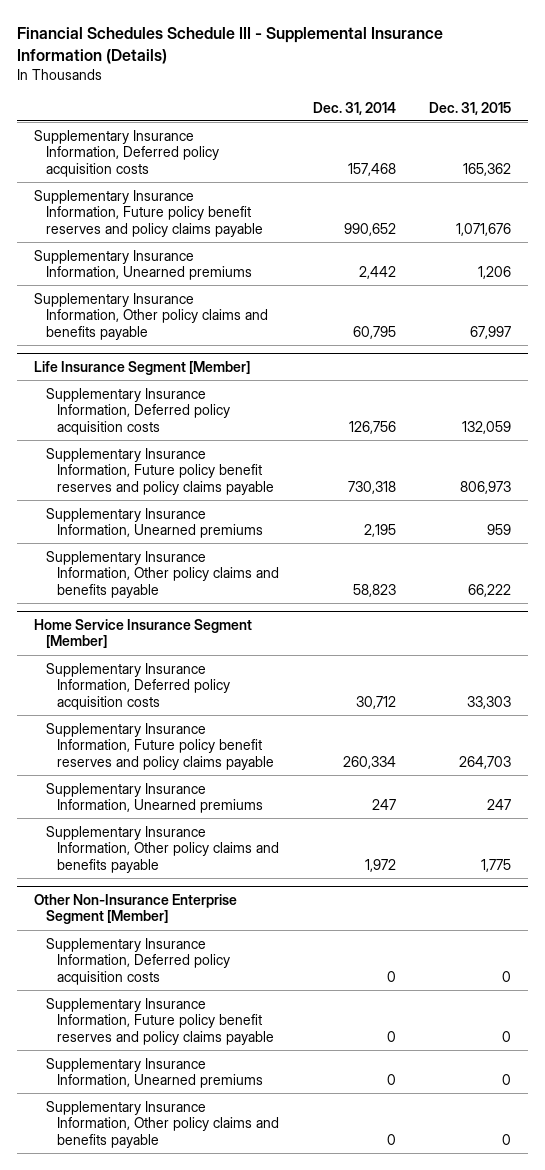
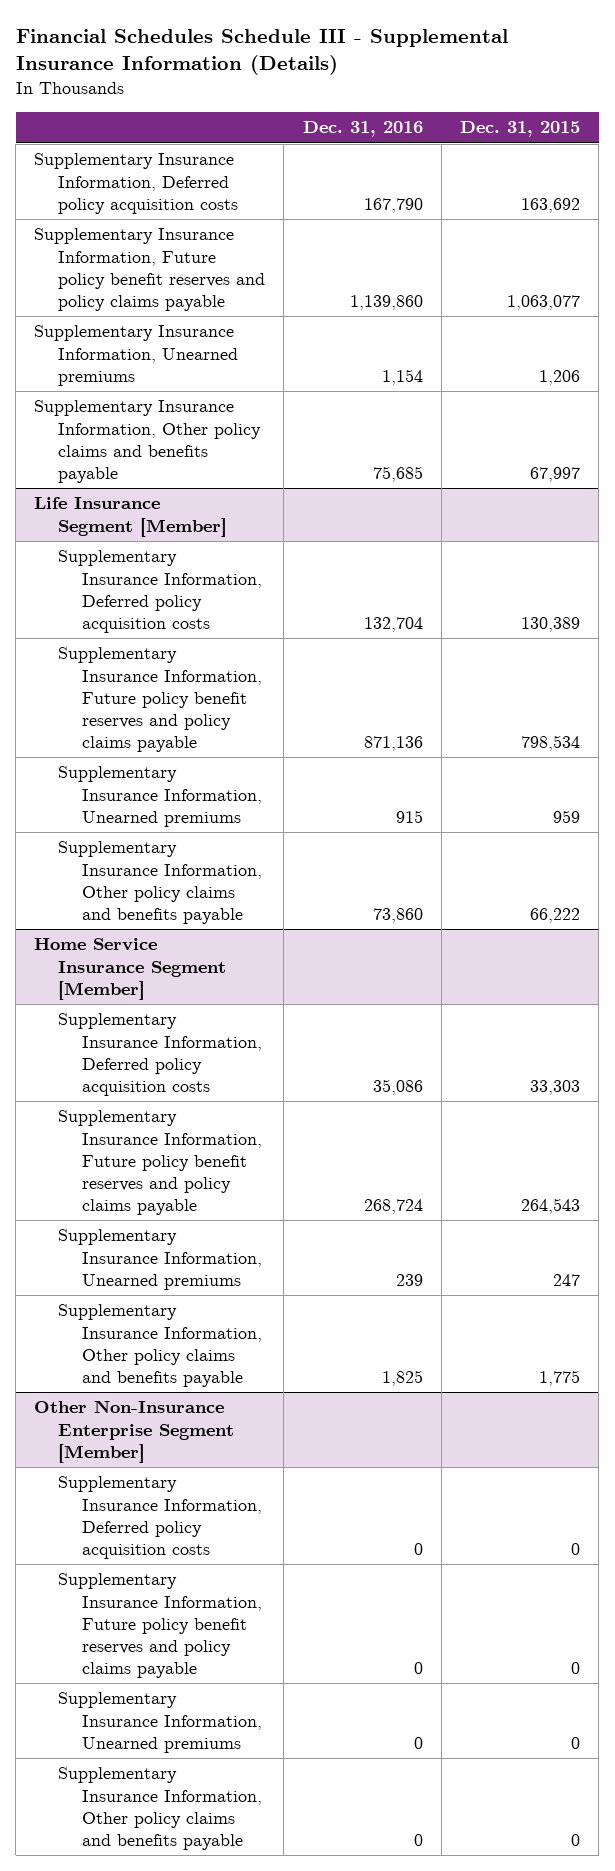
[312,101,396,115] Dec. 31, 2014 -> none
none -> [302,121,423,138] Dec. 31, 2016
[462,162,511,176] 165,362 -> [521,197,581,213] 163,692
[455,222,511,236] 1,071,676 -> [507,294,581,310] 1,063,077
[461,420,511,434] 132,059 -> [521,616,581,632] 130,389
[459,480,511,494] 806,973 -> [521,735,581,752] 798,534
[458,755,511,769] 264,703 -> [521,1198,581,1215] 264,543

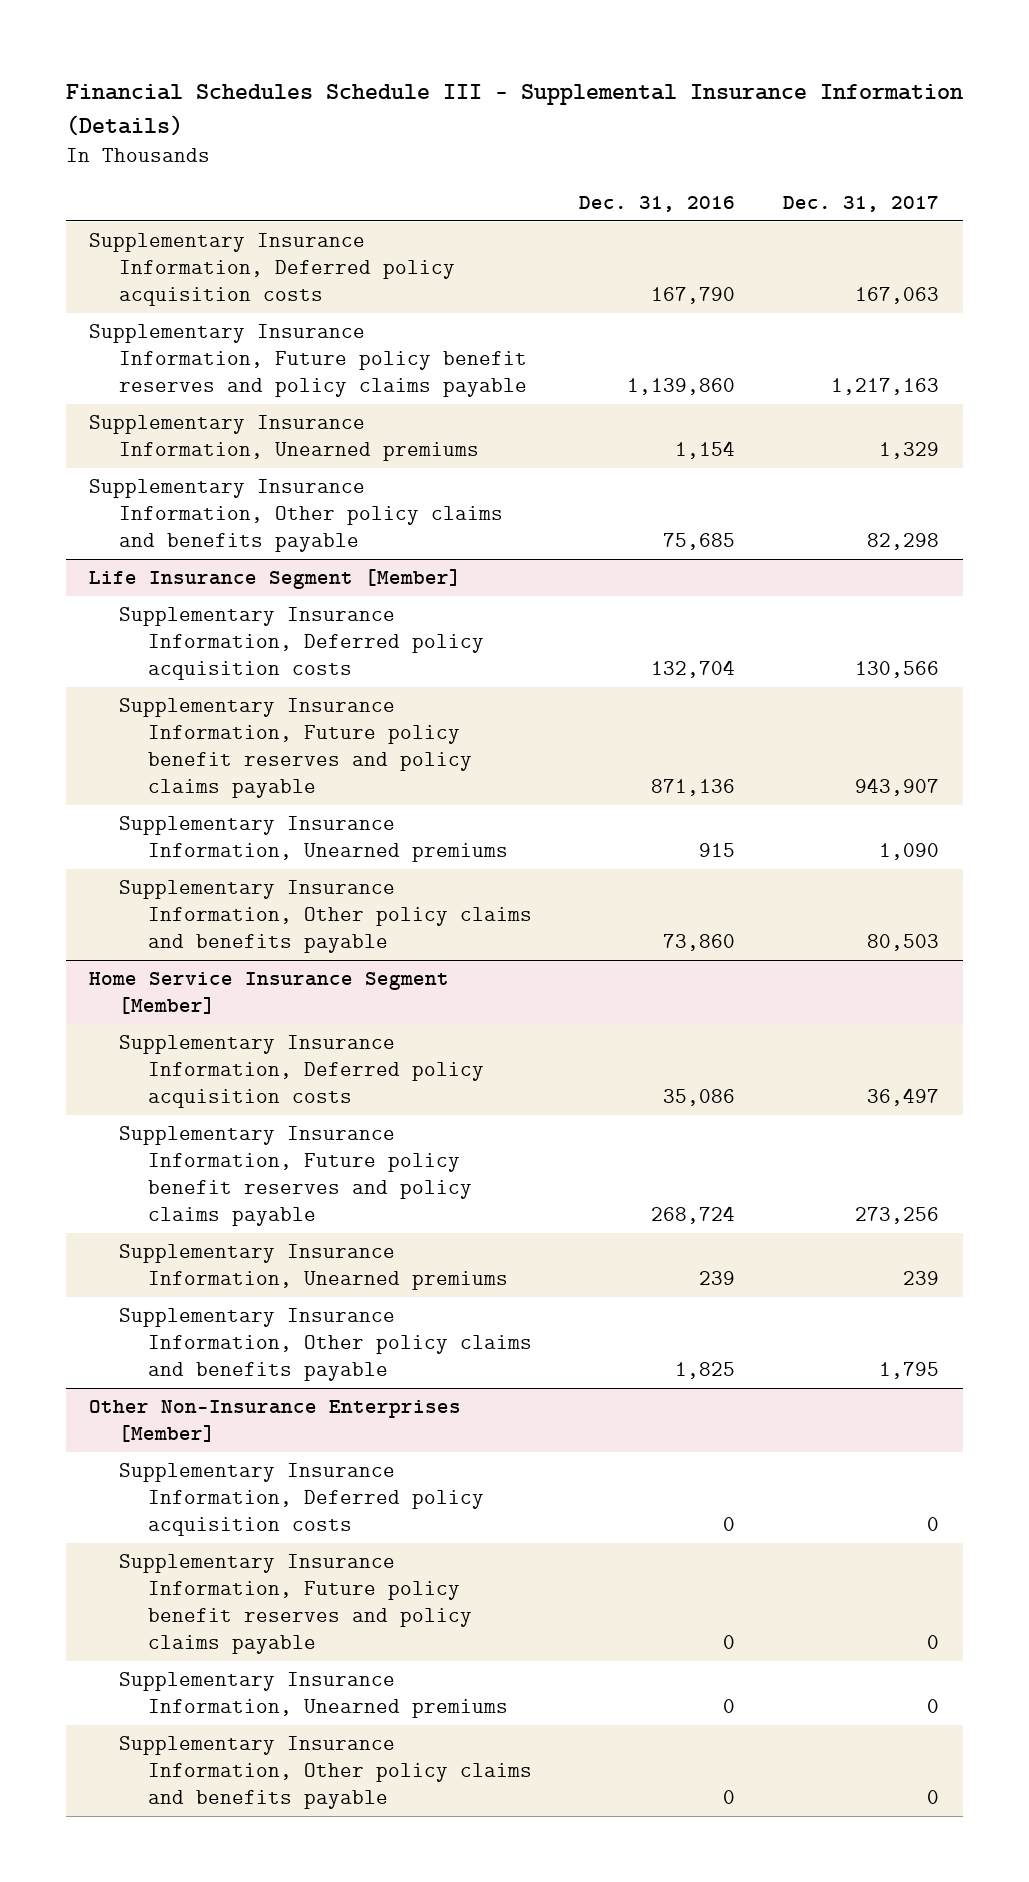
[460,121,581,138] Dec. 31, 2015 -> none
none -> [783,195,940,212] Dec. 31, 2017
[34,1400,235,1463] Other Non-Insurance Enterprise Segment [Member] -> [89,1399,462,1442] Other Non-Insurance Enterprises [Member]

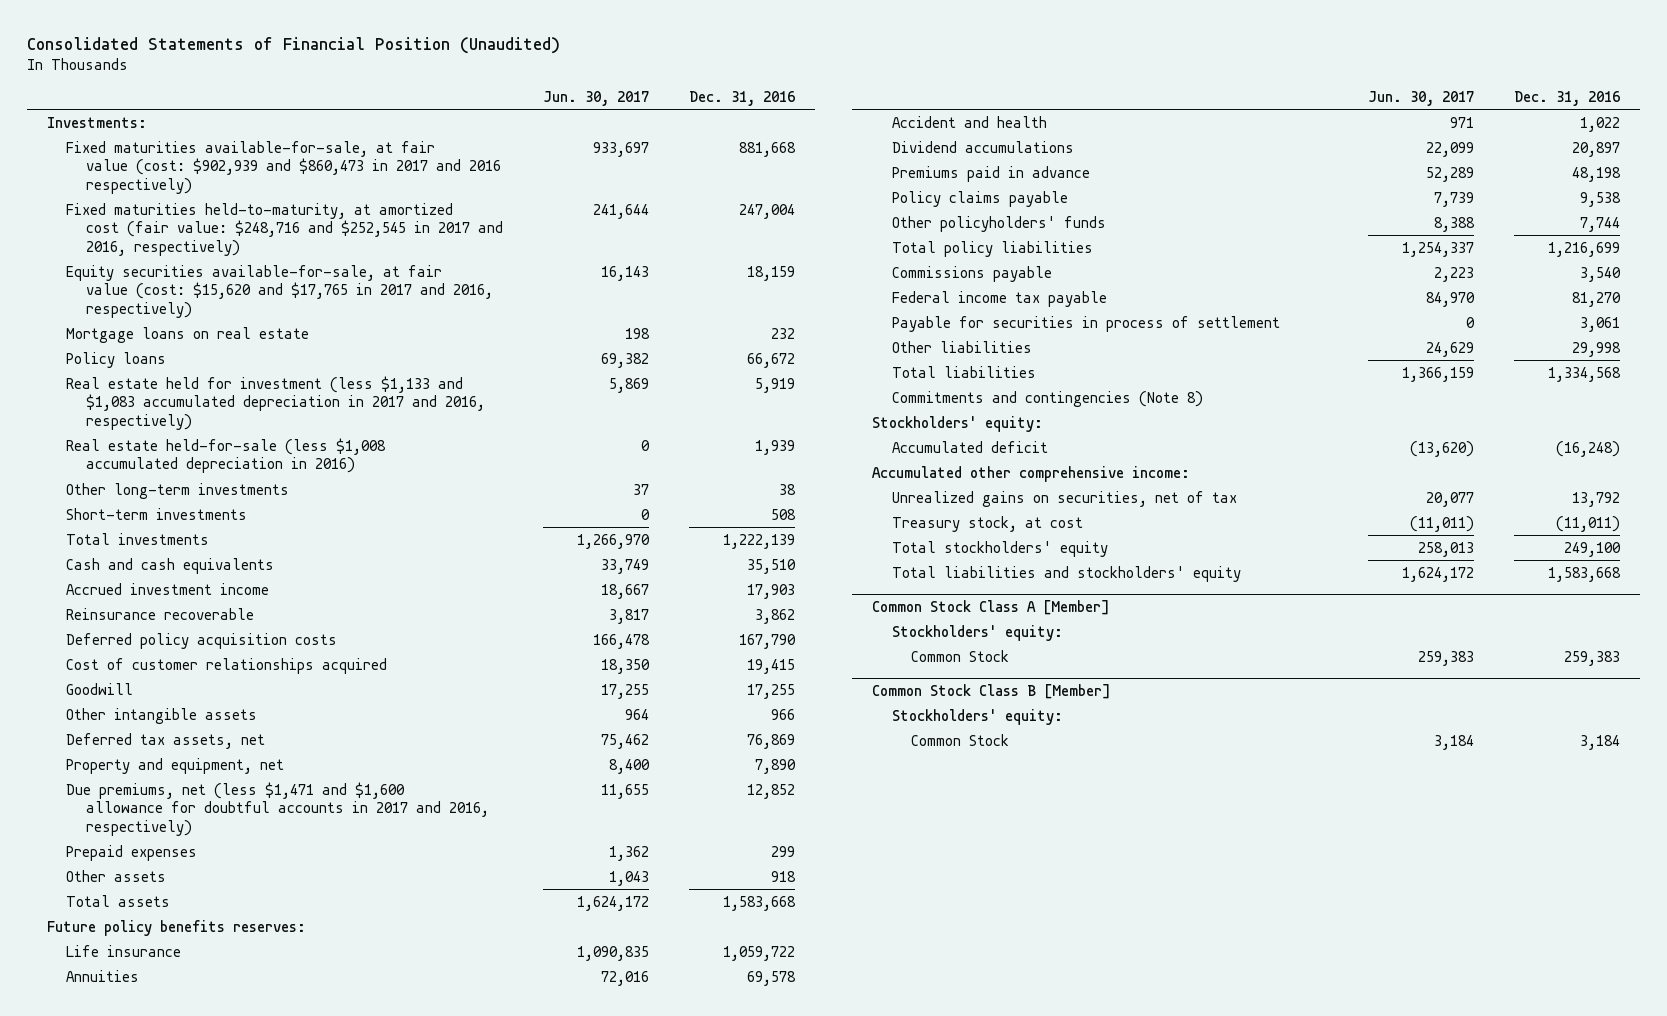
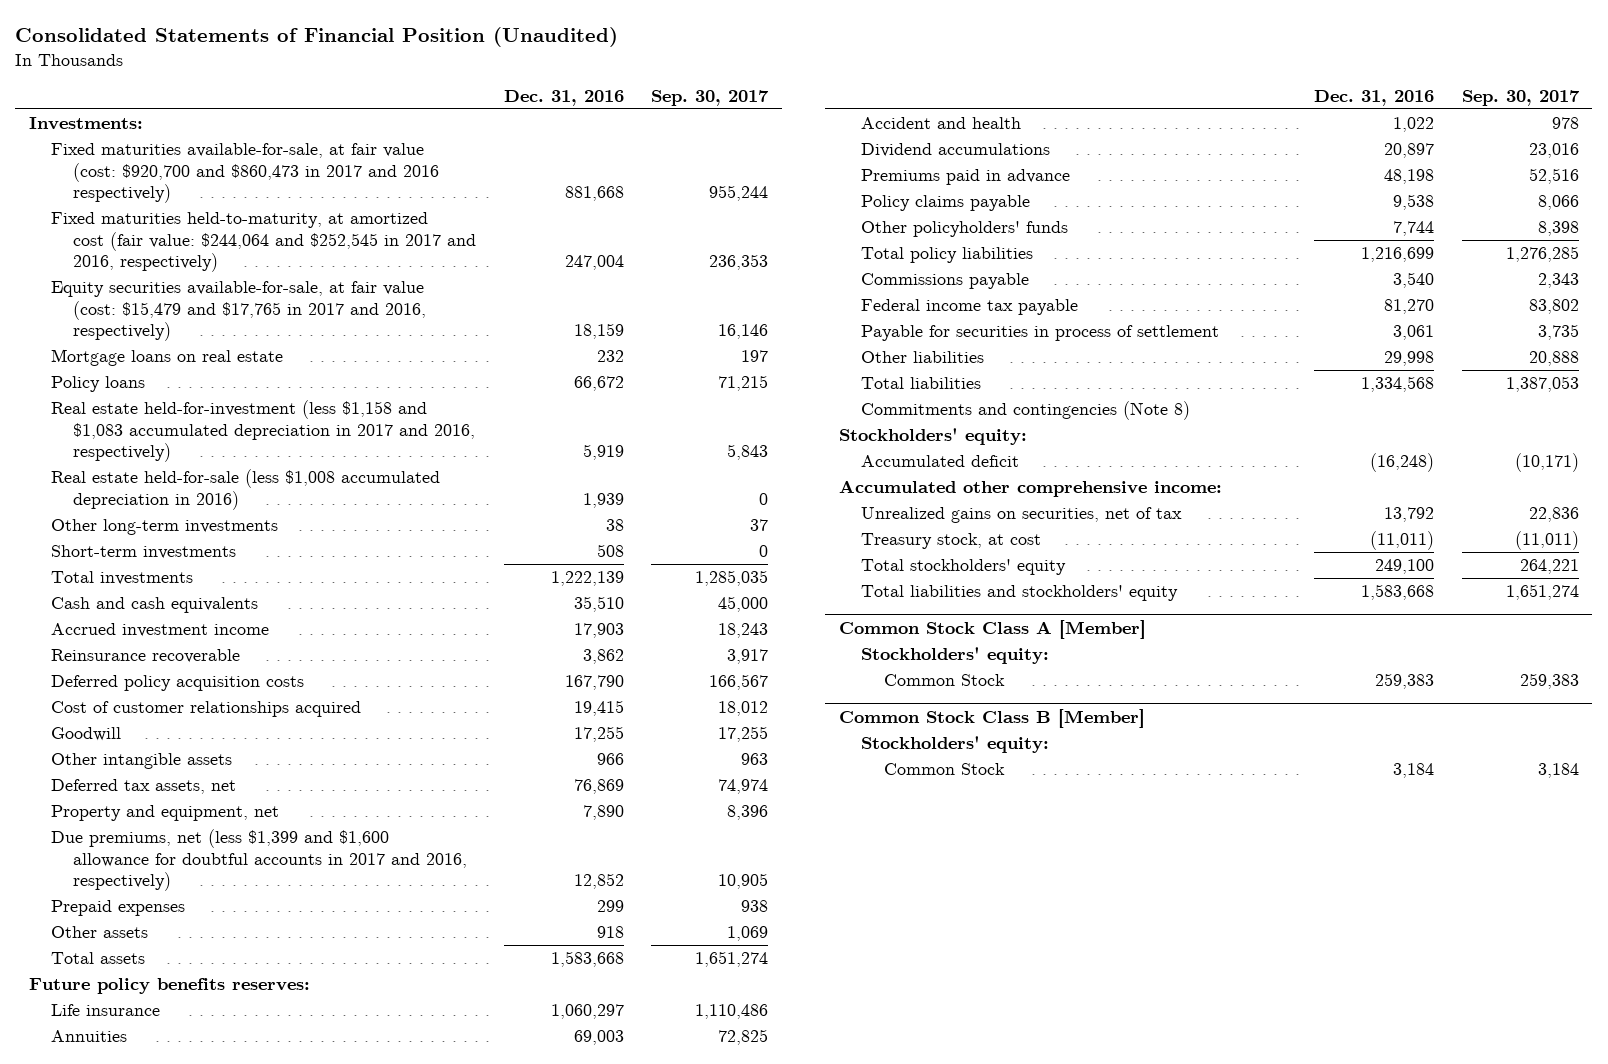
[543,91,650,107] Jun. 30, 2017 -> none
none -> [651,89,770,106] Sep. 30, 2017
[66,140,502,194] Fixed maturities available-for-sale, at fair value (cost: $902,939 and $860,473 in 2017 and 2016 respectively) -> [51,142,440,204] Fixed maturities available-for-sale, at fair value (cost: $920,700 and $860,473 in 2017 and 2016 respectively)
[66,202,504,256] Fixed maturities held-to-maturity, at amortized cost (fair value: $248,716 and $252,545 in 2017 and 2016, respectively) -> [51,211,477,273] Fixed maturities held-to-maturity, at amortized cost (fair value: $244,064 and $252,545 in 2017 and 2016, respectively)
[66,264,494,318] Equity securities available-for-sale, at fair value (cost: $15,620 and $17,765 in 2017 and 2016, respectively) -> [51,280,427,342] Equity securities available-for-sale, at fair value (cost: $15,479 and $17,765 in 2017 and 2016, respectively)
[66,375,486,430] Real estate held for investment (less $1,133 and $1,083 accumulated depreciation in 2017 and 2016, respectively) -> [51,399,476,463] Real estate held-for-investment (less $1,158 and $1,083 accumulated depreciation in 2017 and 2016, respectively)
[66,781,490,836] Due premiums, net (less $1,471 and $1,600 allowance for doubtful accounts in 2017 and 2016, respectively) -> [51,828,468,892] Due premiums, net (less $1,399 and $1,600 allowance for doubtful accounts in 2017 and 2016, respectively)
[722,945,795,961] 1,059,722 -> [550,1003,624,1019] 1,060,297
[746,970,796,986] 69,578 -> [573,1029,624,1045] 69,003

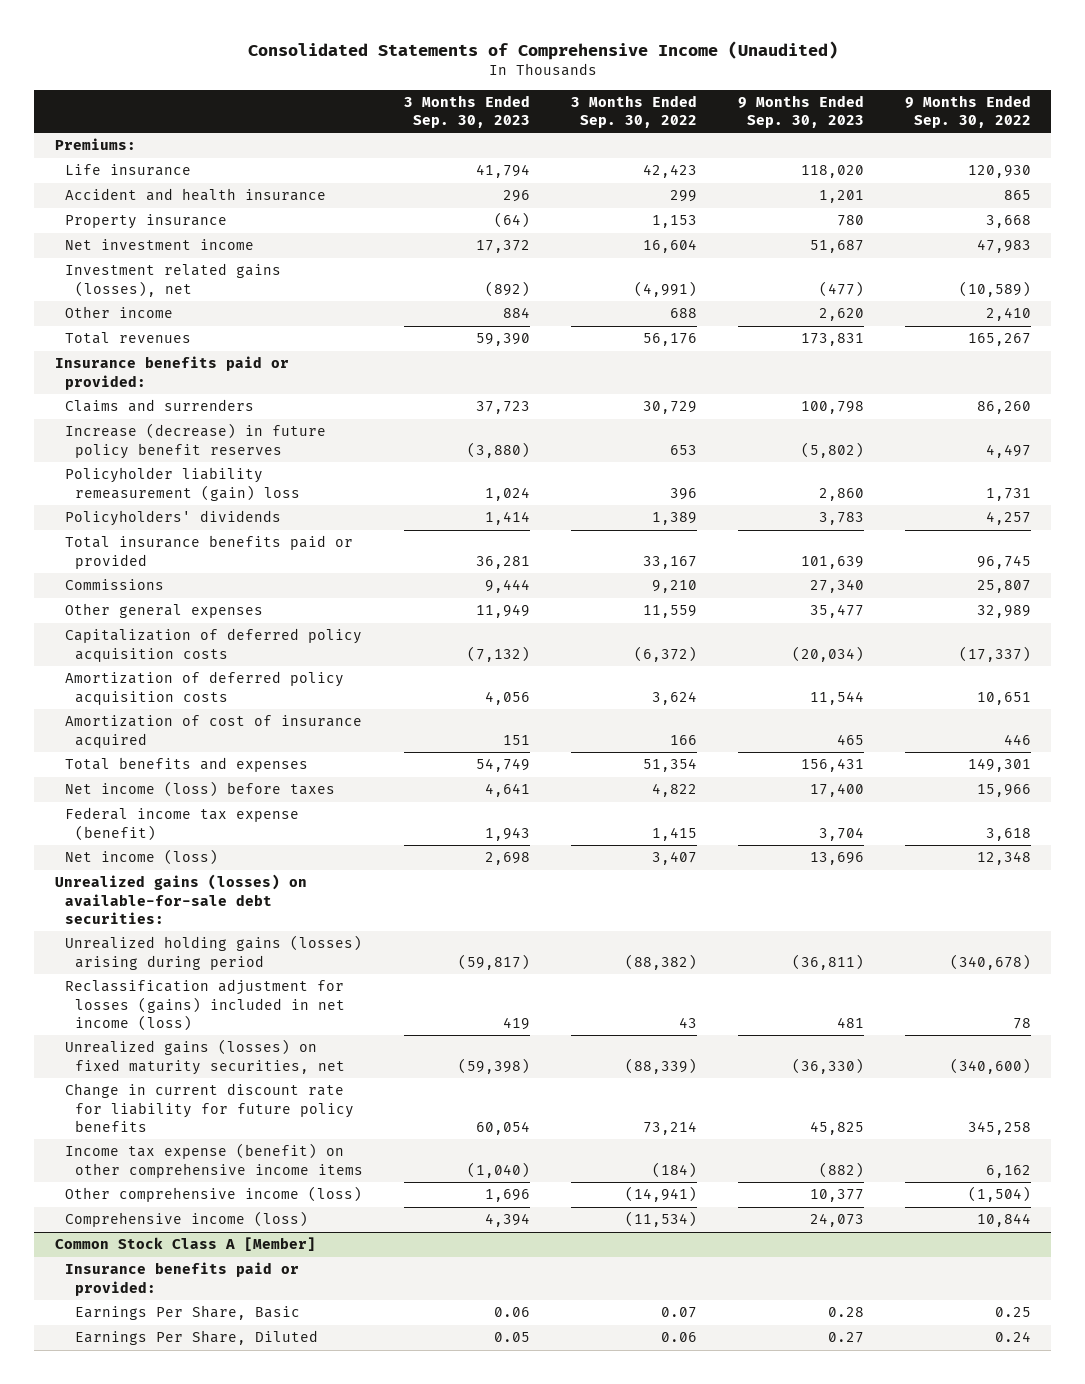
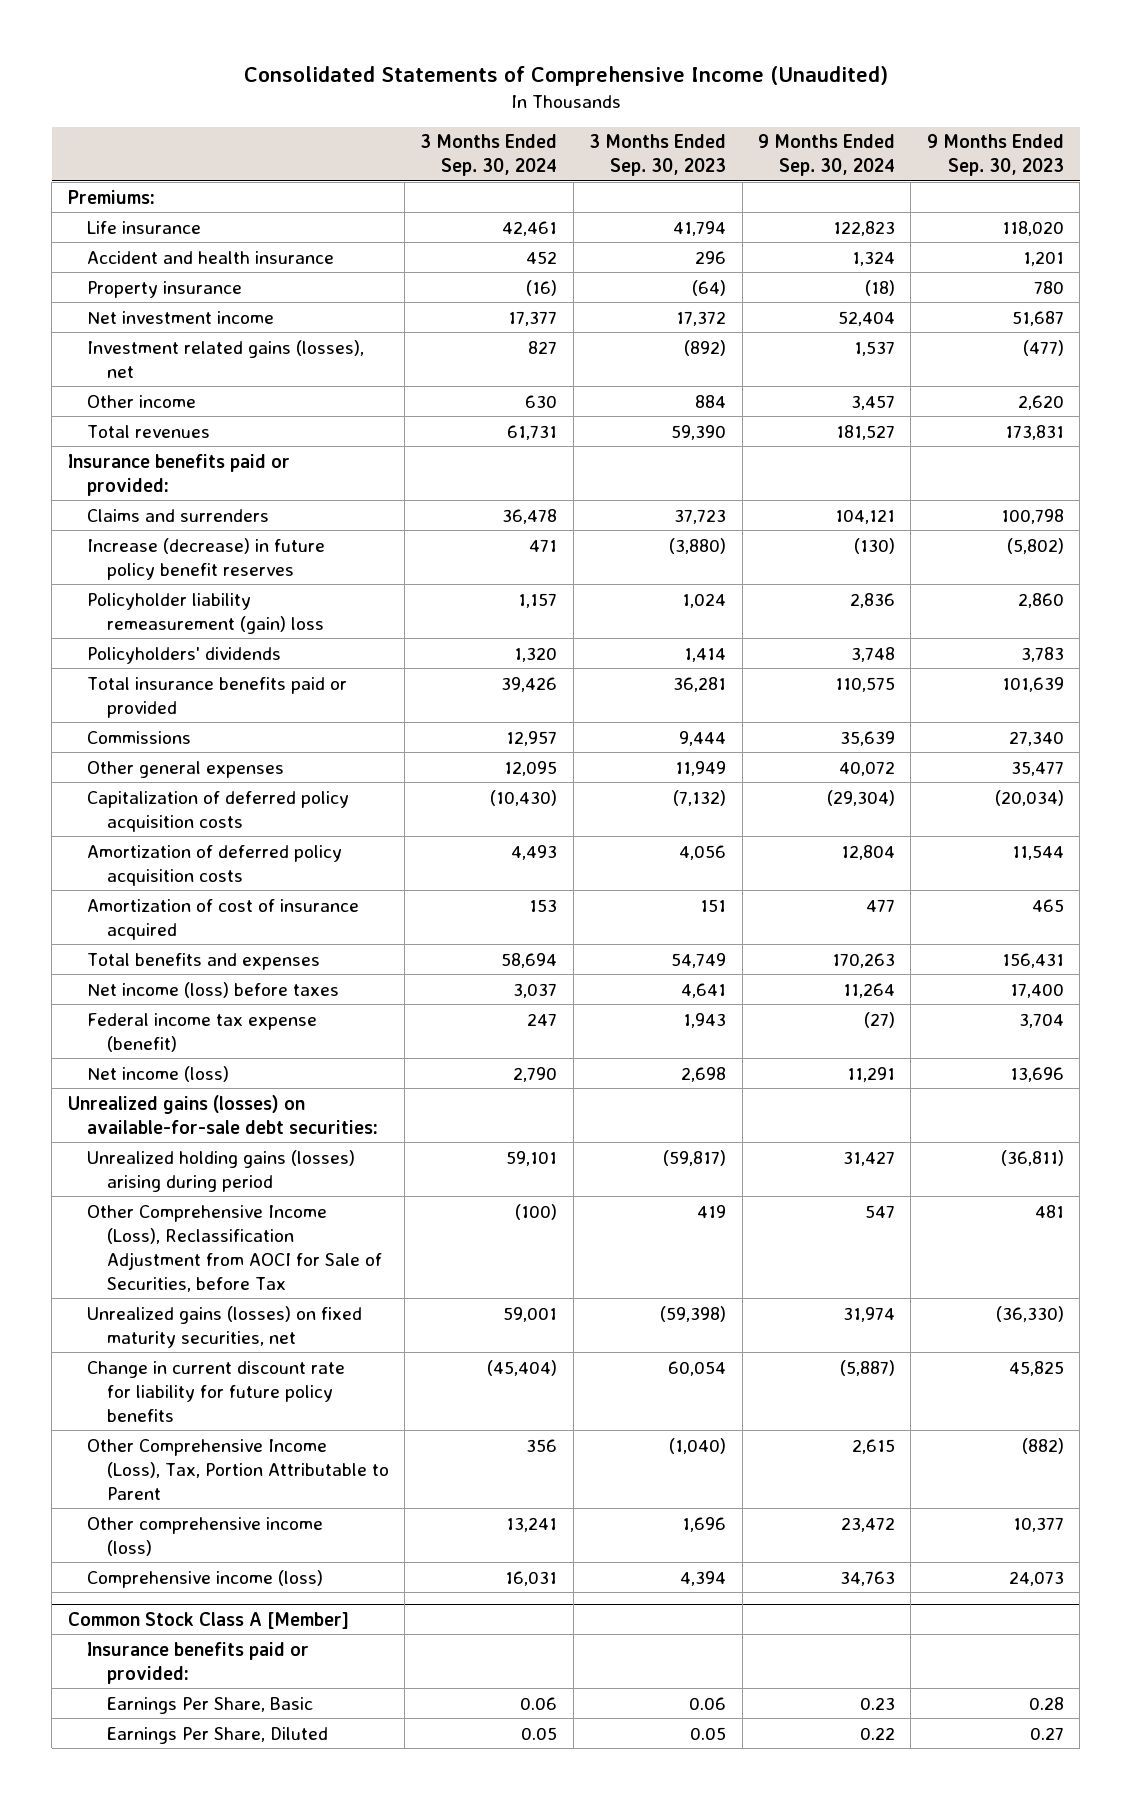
[570,94,697,129] 3 Months Ended Sep. 30, 2022 -> none
[904,94,1031,129] 9 Months Ended Sep. 30, 2022 -> none
none -> [420,134,558,177] 3 Months Ended Sep. 30, 2024
none -> [758,134,896,177] 9 Months Ended Sep. 30, 2024
[64,979,346,1031] Reclassification adjustment for losses (gains) included in net income (loss) -> [87,1204,382,1292] Other Comprehensive Income (Loss), Reclassification Adjustment from AOCI for Sale of Securities, before Tax
[64,1143,364,1178] Income tax expense (benefit) on other comprehensive income items -> [87,1438,389,1500] Other Comprehensive Income (Loss), Tax, Portion Attributable to Parent

